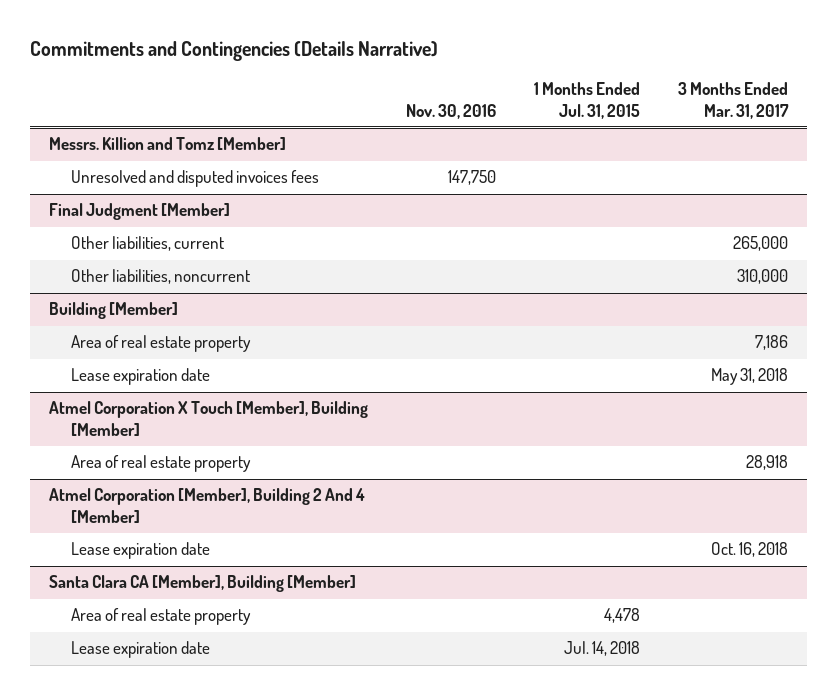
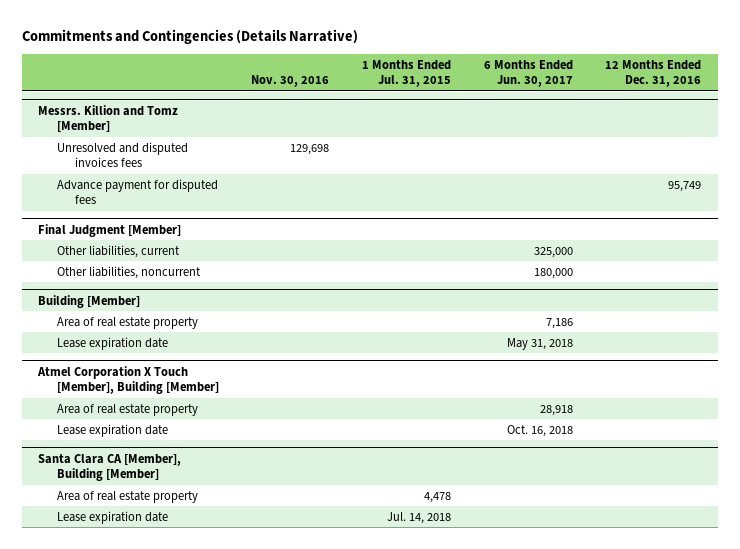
[678,82,790,119] 3 Months Ended Mar. 31, 2017 -> none
none -> [483,59,573,88] 6 Months Ended Jun. 30, 2017
none -> [605,59,702,88] 12 Months Ended Dec. 31, 2016
[448,170,497,186] 147,750 -> [290,143,330,155] 129,698
none -> [56,178,218,205] Advance payment for disputed fees
[49,488,366,523] Atmel Corporation [Member], Building 2 And 4 [Member] -> none
[70,542,210,560] Lease expiration date -> none
none -> [56,423,168,437] Lease expiration date

